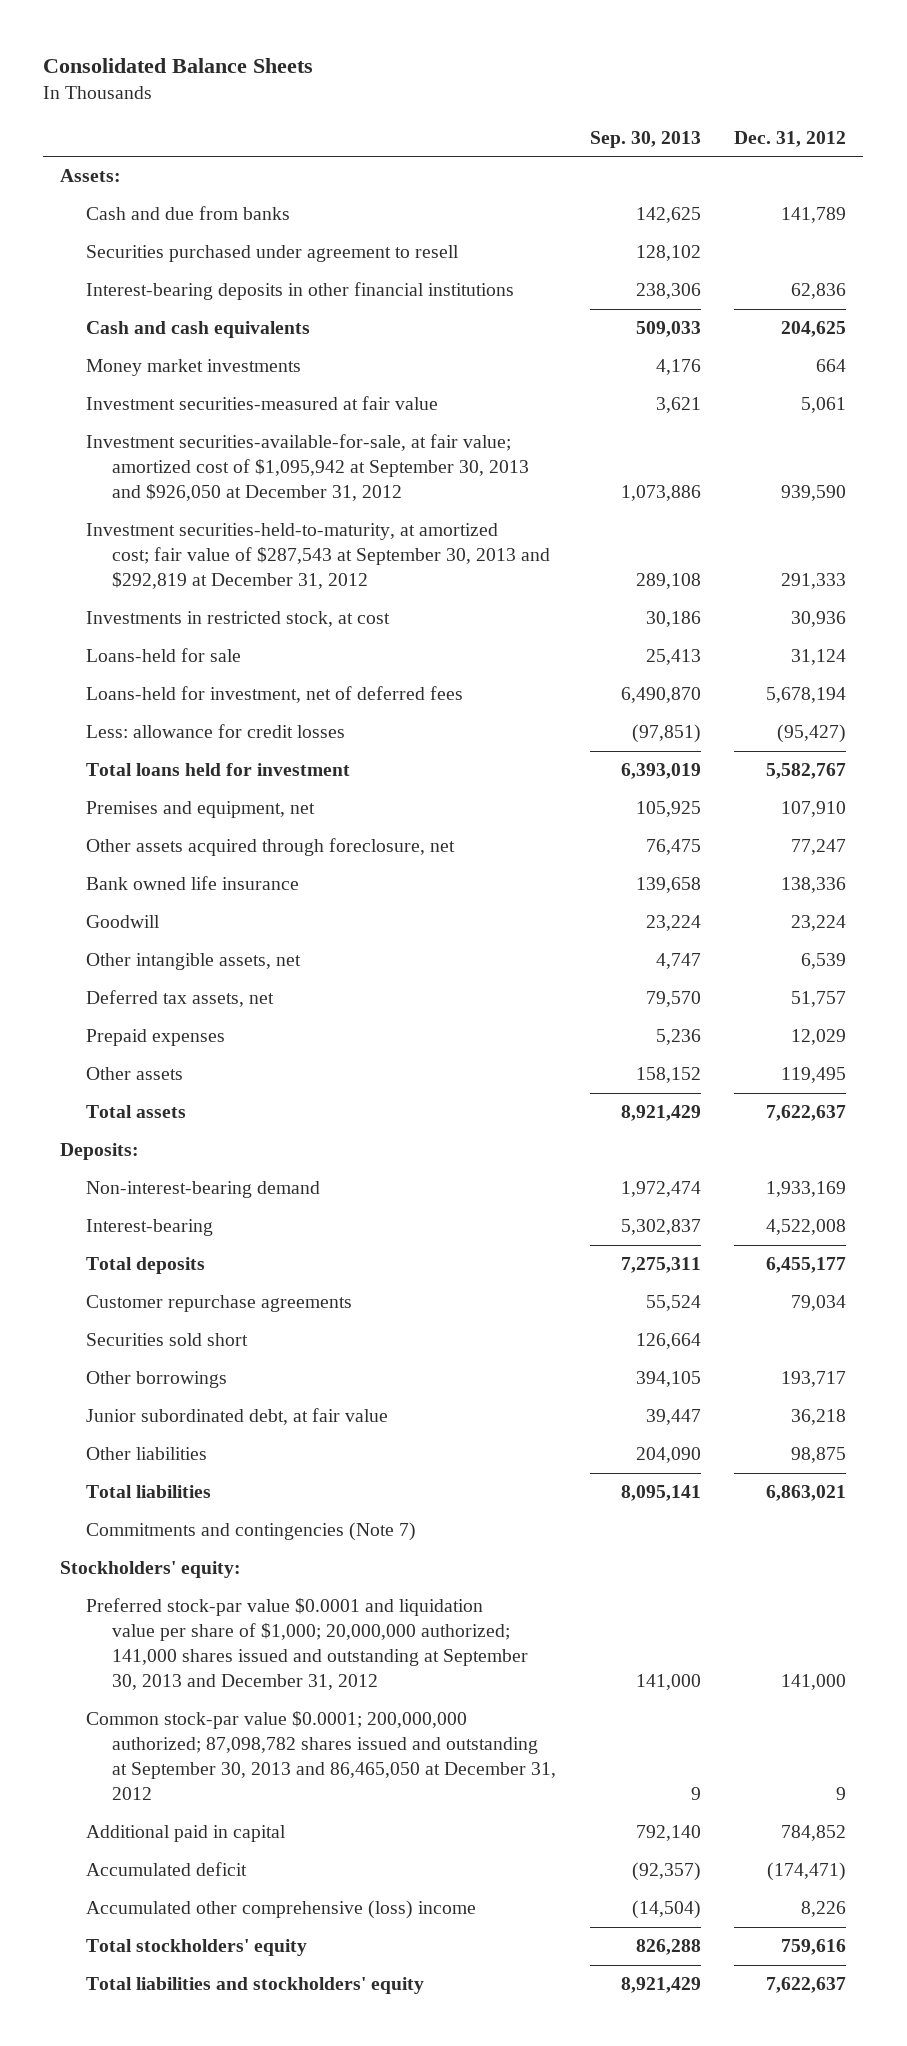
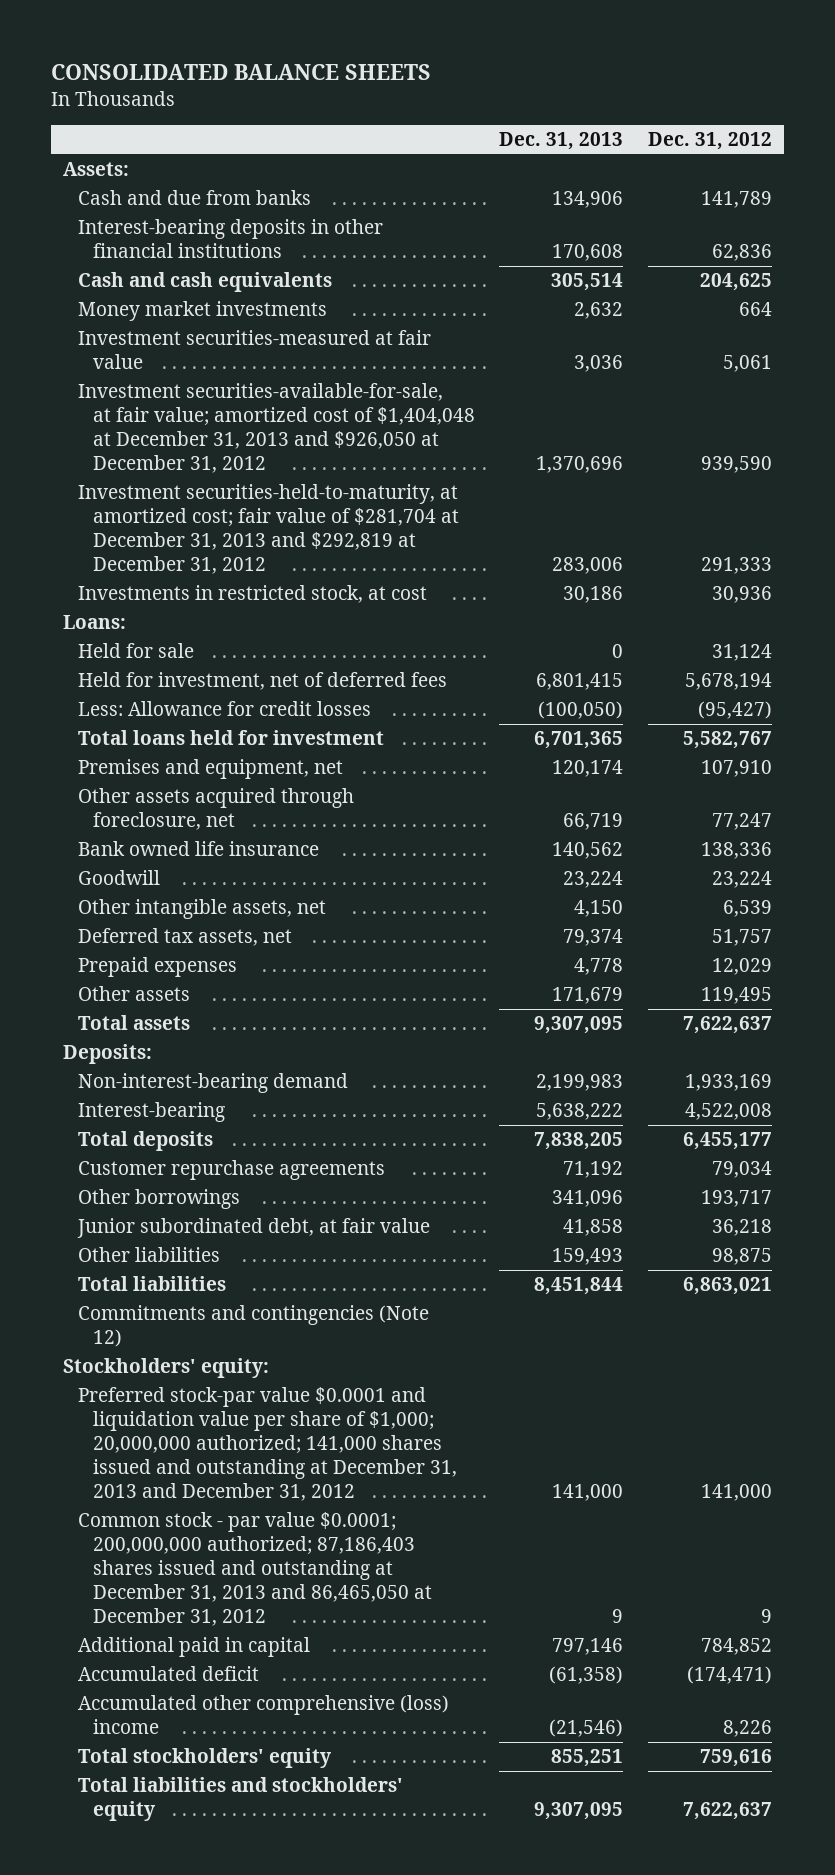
[43,58,314,74] Consolidated Balance Sheets -> [51,64,432,81] CONSOLIDATED BALANCE SHEETS
[589,130,701,148] Sep. 30, 2013 -> none
none -> [499,131,624,150] Dec. 31, 2013
[86,245,460,263] Securities purchased under agreement to resell -> none
[86,434,529,502] Investment securities-available-for-sale, at fair value; amortized cost of $1,095,942 at September 30, 2013 and $926,050 at December 31, 2012 -> [78,383,475,474] Investment securities-available-for-sale, at fair value; amortized cost of $1,404,048 at December 31, 2013 and $926,050 at December 31, 2012
[86,523,550,590] Investment securities-held-to-maturity, at amortized cost; fair value of $287,543 at September 30, 2013 and $292,819 at December 31, 2012 -> [78,484,459,575] Investment securities-held-to-maturity, at amortized cost; fair value of $281,704 at December 31, 2013 and $292,819 at December 31, 2012
none -> [63,615,127,630] Loans:
[86,648,242,663] Loans-held for sale -> [78,643,195,659] Held for sale
[86,686,464,704] Loans-held for investment, net of deferred fees -> [78,672,448,691] Held for investment, net of deferred fees
[86,724,346,739] Less: allowance for credit losses -> [78,701,372,717] Less: Allowance for credit losses
[86,1333,249,1347] Securities sold short -> none
[86,1522,417,1542] Commitments and contingencies (Note 7) -> [78,1305,430,1348] Commitments and contingencies (Note 12)
[86,1598,528,1691] Preferred stock-par value $0.0001 and liquidation value per share of $1,000; 20,000,000 authorized; 141,000 shares issued and outstanding at September 30, 2013 and December 31, 2012 -> [78,1387,457,1502] Preferred stock-par value $0.0001 and liquidation value per share of $1,000; 20,000,000 authorized; 141,000 shares issued and outstanding at December 31, 2013 and December 31, 2012
[86,1711,556,1801] Common stock-par value $0.0001; 200,000,000 authorized; 87,098,782 shares issued and outstanding at September 30, 2013 and 86,465,050 at December 31, 2012 -> [78,1512,432,1627] Common stock - par value $0.0001; 200,000,000 authorized; 87,186,403 shares issued and outstanding at December 31, 2013 and 86,465,050 at December 31, 2012

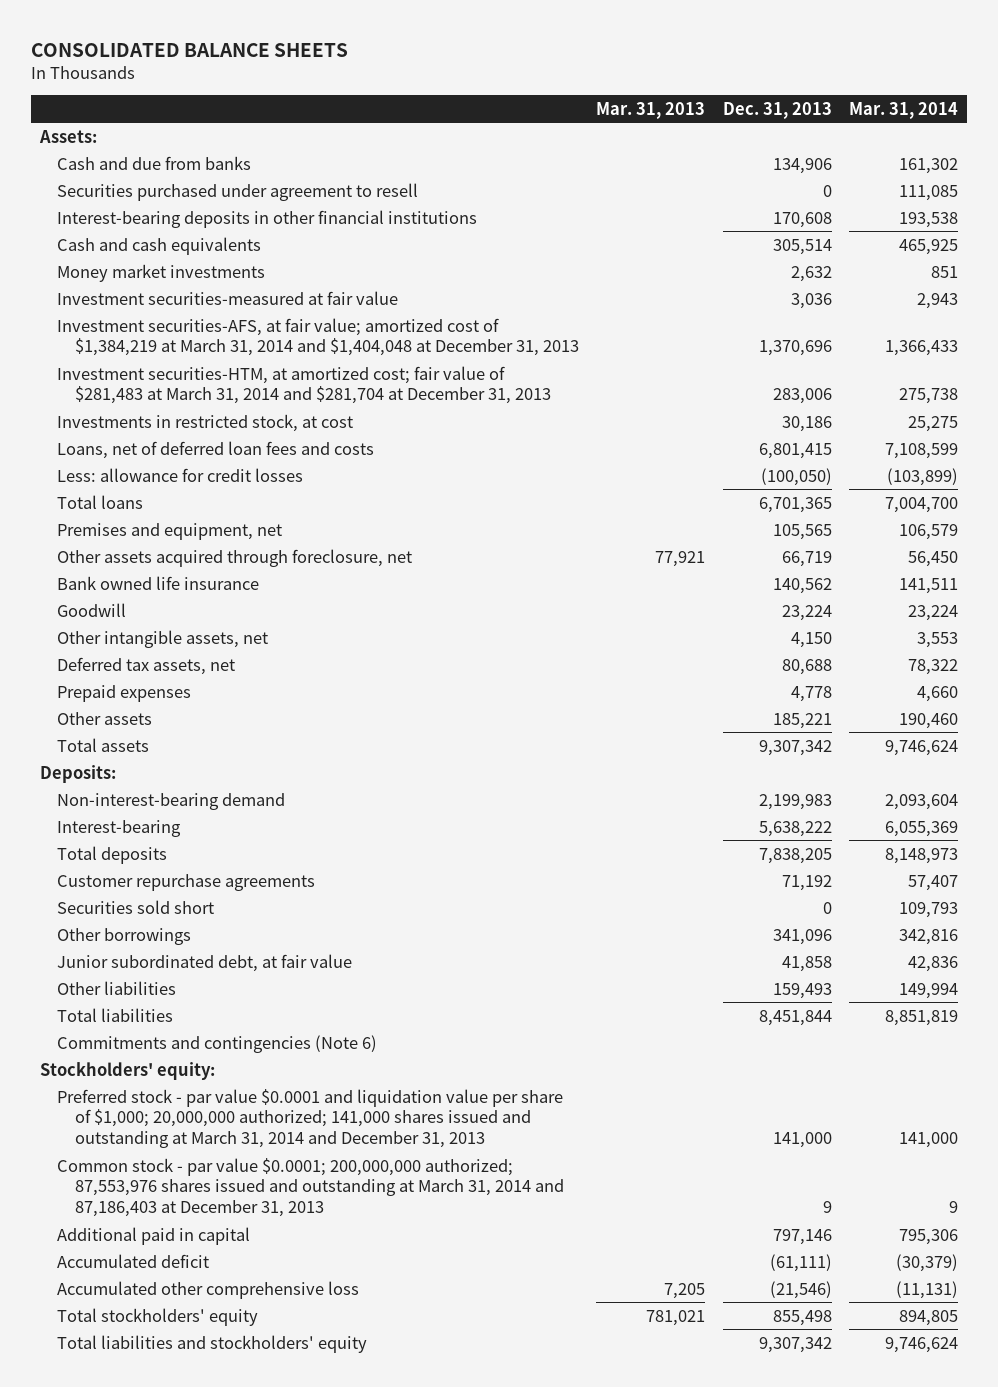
[647,131,772,150] Dec. 31, 2012 -> none
none -> [596,101,706,119] Mar. 31, 2013
none -> [849,101,959,119] Mar. 31, 2014
none -> [57,182,419,201] Securities purchased under agreement to resell
[78,383,475,474] Investment securities-available-for-sale, at fair value; amortized cost of $1,404,048 at December 31, 2013 and $926,050 at December 31, 2012 -> [57,317,579,357] Investment securities-AFS, at fair value; amortized cost of $1,384,219 at March 31, 2014 and $1,404,048 at December 31, 2013
[78,484,459,575] Investment securities-held-to-maturity, at amortized cost; fair value of $281,704 at December 31, 2013 and $292,819 at December 31, 2012 -> [57,365,551,405] Investment securities-HTM, at amortized cost; fair value of $281,483 at March 31, 2014 and $281,704 at December 31, 2013
[63,615,127,630] Loans: -> none
[78,643,195,659] Held for sale -> none
[78,672,448,691] Held for investment, net of deferred fees -> [57,440,375,459] Loans, net of deferred loan fees and costs
[78,701,372,717] Less: Allowance for credit losses -> [57,467,304,482] Less: allowance for credit losses
[78,730,385,746] Total loans held for investment -> [57,494,144,509] Total loans
[552,760,624,778] 120,174 -> [772,523,832,540] 105,565
[563,929,624,947] 79,374 -> [781,658,832,675] 80,688
[552,987,624,1005] 171,679 -> [772,712,832,729] 185,221
[534,1016,624,1035] 9,307,095 -> [758,739,832,756] 9,307,342
none -> [57,899,215,914] Securities sold short
[78,1305,430,1348] Commitments and contingencies (Note 12) -> [57,1034,378,1053] Commitments and contingencies (Note 6)
[78,1387,457,1502] Preferred stock-par value $0.0001 and liquidation value per share of $1,000; 20,000,000 authorized; 141,000 shares issued and outstanding at December 31, 2013 and December 31, 2012 -> [57,1088,564,1148] Preferred stock - par value $0.0001 and liquidation value per share of $1,000; 20,000,000 authorized; 141,000 shares issued and outstanding at March 31, 2014 and December 31, 2013
[78,1512,432,1627] Common stock - par value $0.0001; 200,000,000 authorized; 87,186,403 shares issued and outstanding at December 31, 2013 and 86,465,050 at December 31, 2012 -> [57,1157,564,1217] Common stock - par value $0.0001; 200,000,000 authorized; 87,553,976 shares issued and outstanding at March 31, 2014 and 87,186,403 at December 31, 2013
[549,1666,624,1685] (61,358) -> [769,1253,832,1272] (61,111)
[78,1695,450,1735] Accumulated other comprehensive (loss) income -> [57,1280,360,1299] Accumulated other comprehensive loss
[551,1749,624,1768] 855,251 -> [772,1309,832,1326] 855,498
[534,1802,624,1821] 9,307,095 -> [758,1336,832,1353] 9,307,342

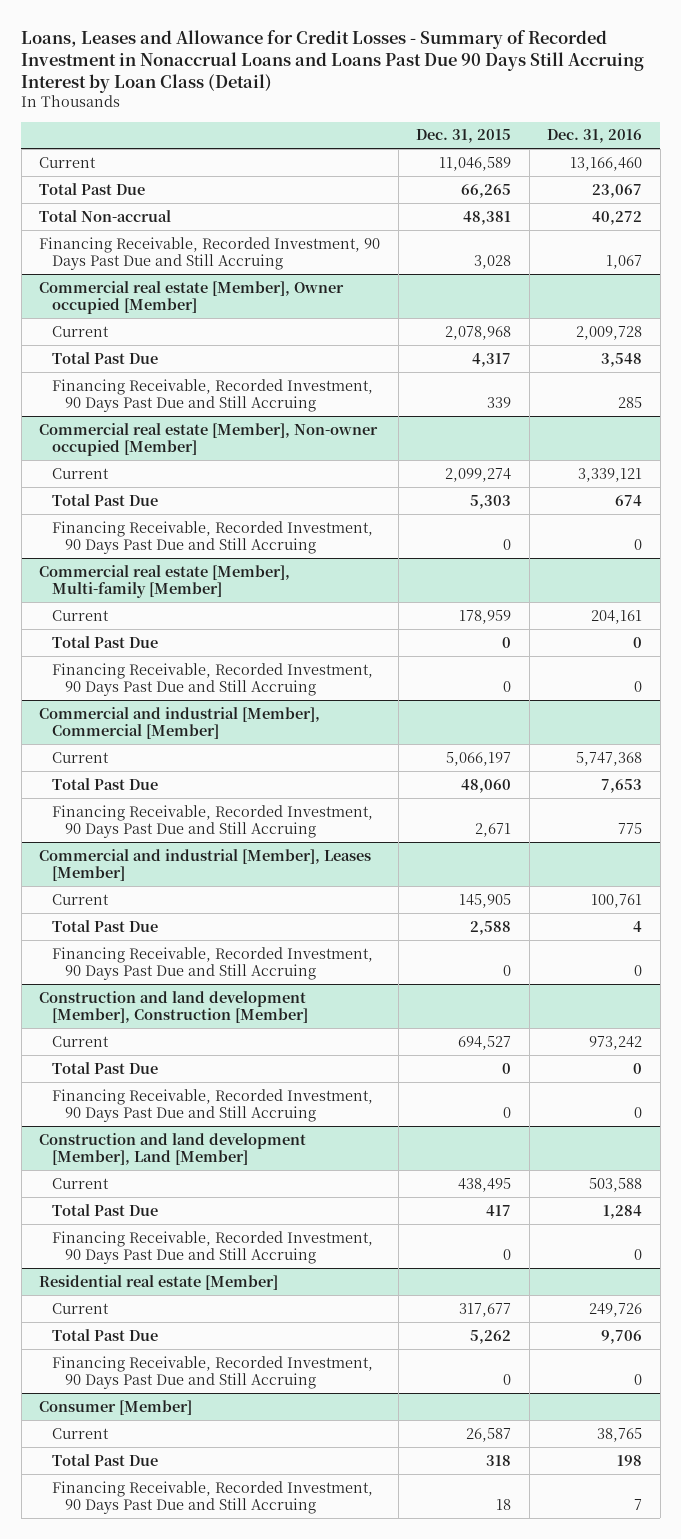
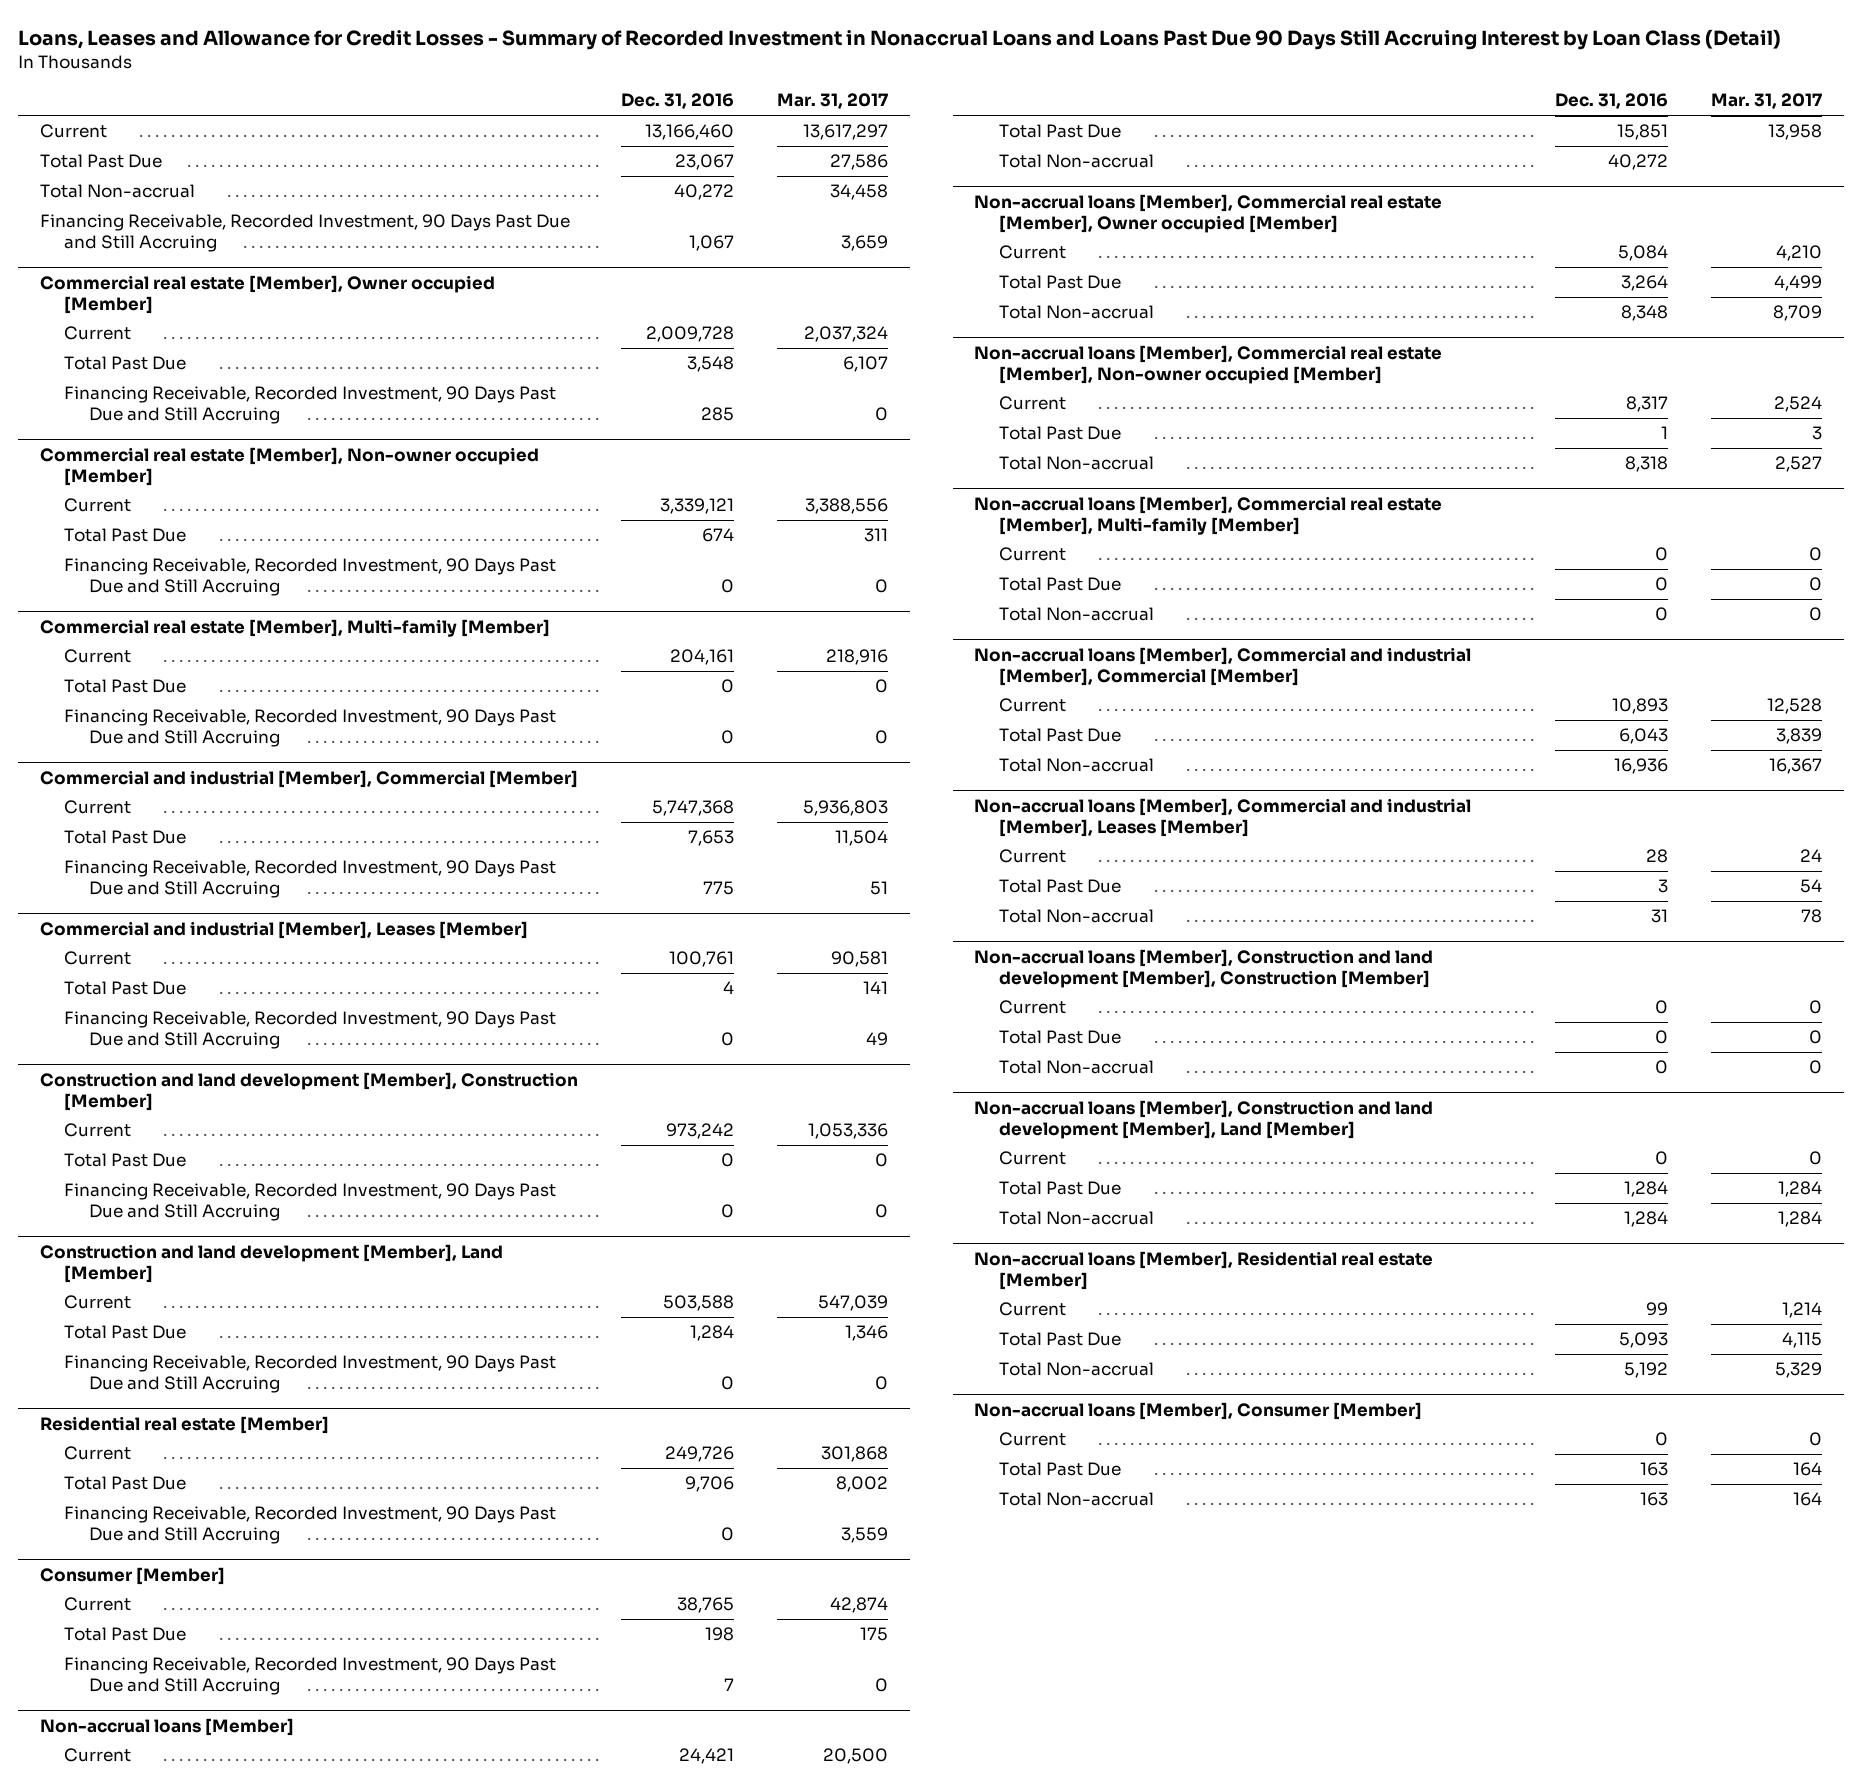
[416,129,512,144] Dec. 31, 2015 -> none
none -> [777,93,889,110] Mar. 31, 2017
none -> [39,1717,294,1736] Non-accrual loans [Member]
none -> [64,1748,132,1763] Current
none -> [998,124,1121,139] Total Past Due
none -> [998,154,1154,169] Total Non-accrual
none -> [974,193,1443,233] Non-accrual loans [Member], Commercial real estate [Member], Owner occupied [Member]
none -> [998,245,1066,260] Current
none -> [998,275,1121,290] Total Past Due
none -> [998,305,1154,320] Total Non-accrual
none -> [974,344,1443,384] Non-accrual loans [Member], Commercial real estate [Member], Non-owner occupied [Member]
none -> [998,396,1066,411] Current
none -> [998,426,1121,441] Total Past Due
none -> [998,456,1154,471] Total Non-accrual
none -> [974,495,1443,535] Non-accrual loans [Member], Commercial real estate [Member], Multi-family [Member]
none -> [998,547,1066,562] Current
none -> [998,577,1121,592] Total Past Due
none -> [998,607,1154,622] Total Non-accrual
none -> [974,646,1472,686] Non-accrual loans [Member], Commercial and industrial [Member], Commercial [Member]
none -> [998,698,1066,713] Current
none -> [998,728,1121,743] Total Past Due
none -> [998,758,1154,773] Total Non-accrual
none -> [974,797,1472,837] Non-accrual loans [Member], Commercial and industrial [Member], Leases [Member]
none -> [998,849,1066,864] Current
none -> [998,879,1121,894] Total Past Due
none -> [998,909,1154,924] Total Non-accrual
none -> [974,948,1434,988] Non-accrual loans [Member], Construction and land development [Member], Construction [Member]
none -> [998,1000,1066,1015] Current
none -> [998,1030,1121,1045] Total Past Due
none -> [998,1060,1154,1075] Total Non-accrual
none -> [974,1099,1434,1139] Non-accrual loans [Member], Construction and land development [Member], Land [Member]
none -> [998,1151,1066,1166] Current
none -> [998,1181,1121,1196] Total Past Due
none -> [998,1211,1154,1226] Total Non-accrual
none -> [974,1250,1434,1290] Non-accrual loans [Member], Residential real estate [Member]
none -> [998,1302,1066,1317] Current
none -> [998,1332,1121,1347] Total Past Due
none -> [998,1362,1154,1377] Total Non-accrual
none -> [974,1401,1423,1420] Non-accrual loans [Member], Consumer [Member]
none -> [998,1432,1066,1447] Current
none -> [998,1462,1121,1477] Total Past Due
none -> [998,1492,1154,1507] Total Non-accrual

